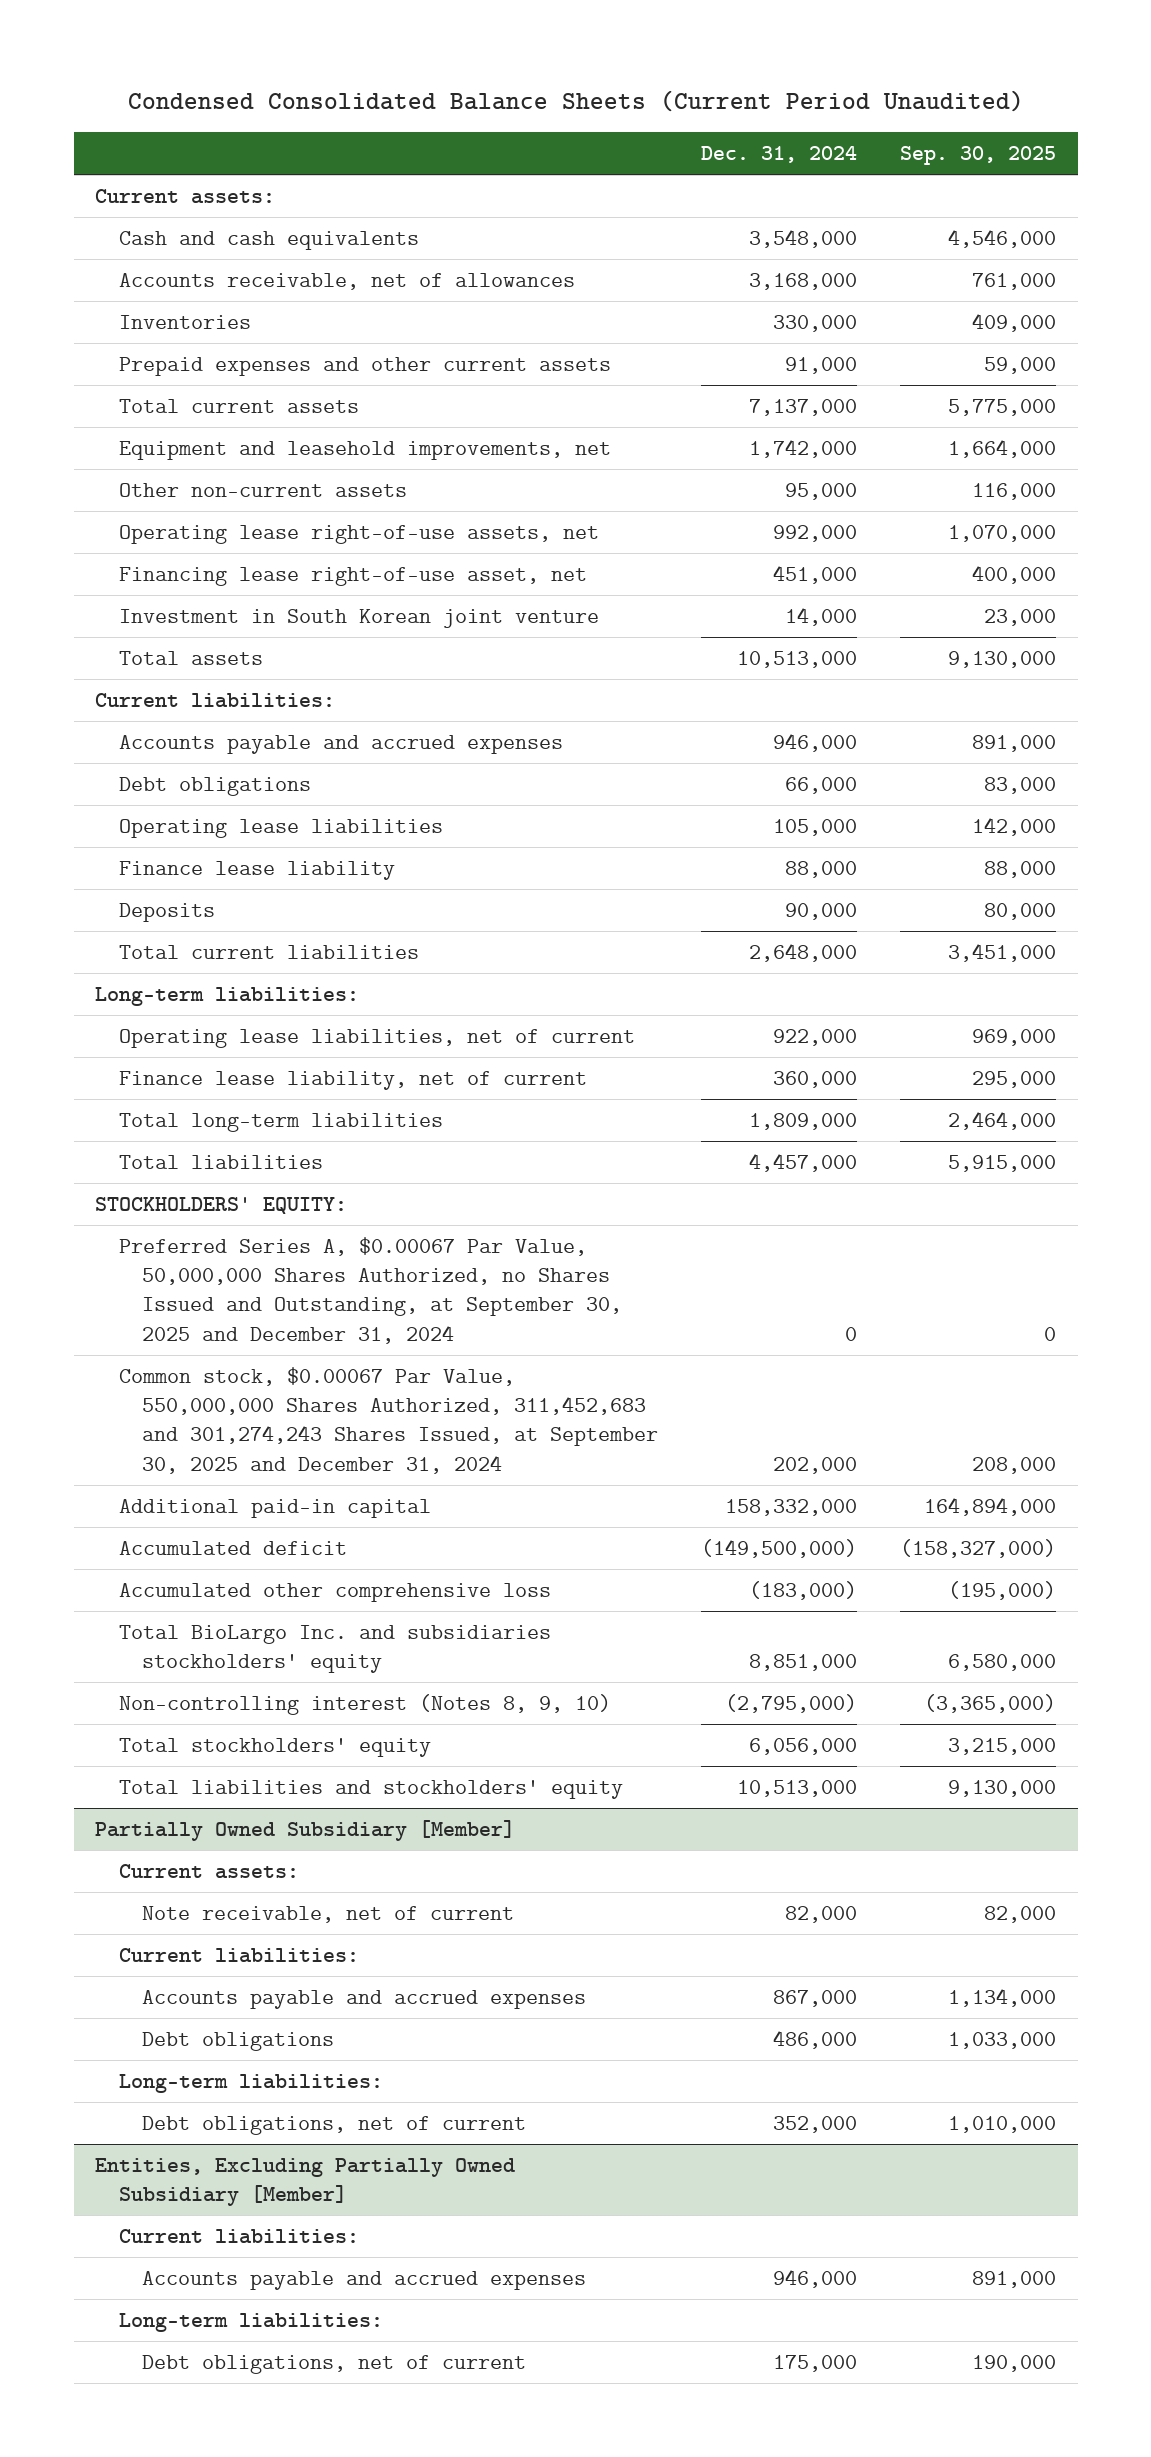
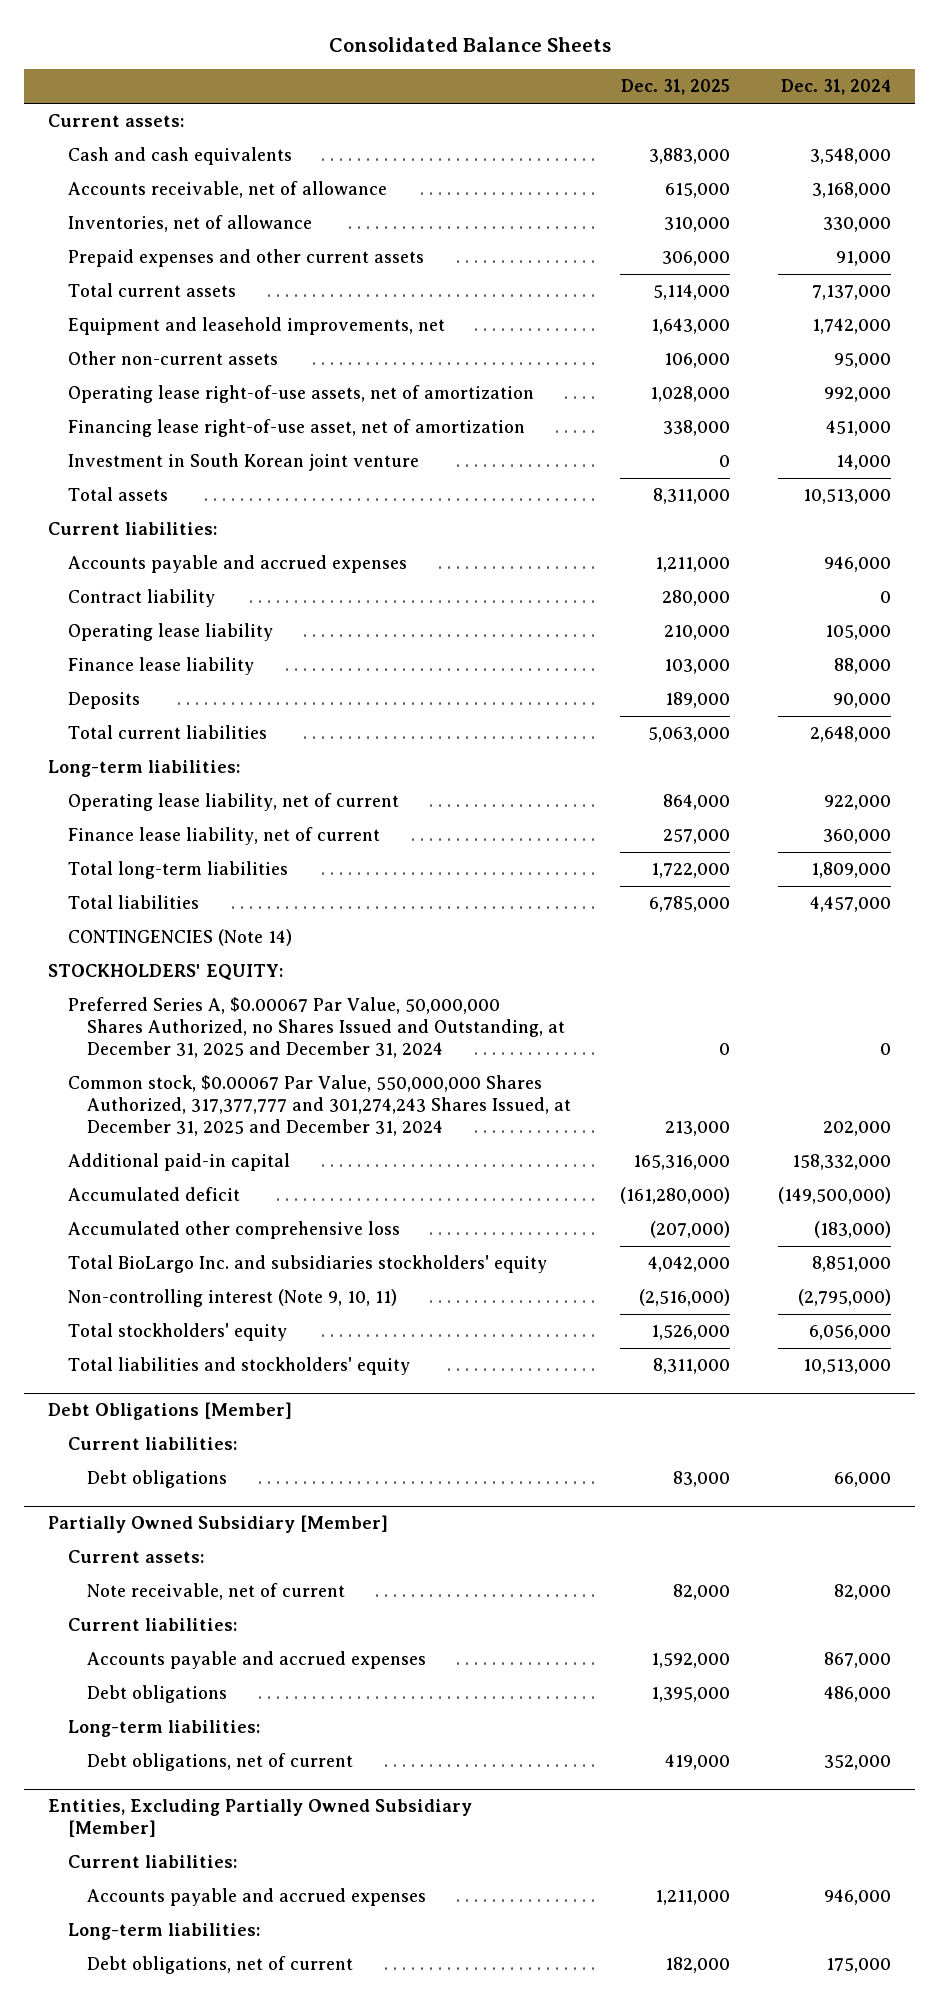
[127,90,1024,113] Condensed Consolidated Balance Sheets (Current Period Unaudited) -> [328,36,611,52] Consolidated Balance Sheets
[900,145,1057,165] Sep. 30, 2025 -> none
none -> [620,79,730,96] Dec. 31, 2025
[118,273,575,291] Accounts receivable, net of allowances -> [67,181,387,199] Accounts receivable, net of allowance
[118,315,251,330] Inventories -> [67,215,312,233] Inventories, net of allowance
[118,525,599,545] Operating lease right-of-use assets, net -> [67,385,534,404] Operating lease right-of-use assets, net of amortization
[118,567,587,587] Financing lease right-of-use asset, net -> [67,419,525,438] Financing lease right-of-use asset, net of amortization
[118,777,311,797] Debt obligations -> none
none -> [67,589,215,608] Contract liability
[118,819,443,839] Operating lease liabilities -> [67,623,273,642] Operating lease liability
[118,1029,635,1049] Operating lease liabilities, net of current -> [67,793,399,812] Operating lease liability, net of current
none -> [67,929,292,947] CONTINGENCIES (Note 14)
[118,1237,623,1344] Preferred Series A, $0.00067 Par Value, 50,000,000 Shares Authorized, no Shares Issued and Outstanding, at September 30, 2025 and December 31, 2024 -> [67,997,566,1059] Preferred Series A, $0.00067 Par Value, 50,000,000 Shares Authorized, no Shares Issued and Outstanding, at December 31, 2025 and December 31, 2024
[118,1367,659,1474] Common stock, $0.00067 Par Value, 550,000,000 Shares Authorized, 311,452,683 and 301,274,243 Shares Issued, at September 30, 2025 and December 31, 2024 -> [67,1075,572,1137] Common stock, $0.00067 Par Value, 550,000,000 Shares Authorized, 317,377,777 and 301,274,243 Shares Issued, at December 31, 2025 and December 31, 2024
[118,1694,611,1716] Non-controlling interest (Notes 8, 9, 10) -> [67,1289,397,1308] Non-controlling interest (Note 9, 10, 11)
none -> [48,1402,293,1421] Debt Obligations [Member]
none -> [67,1437,237,1451] Current liabilities:
none -> [87,1470,228,1489] Debt obligations

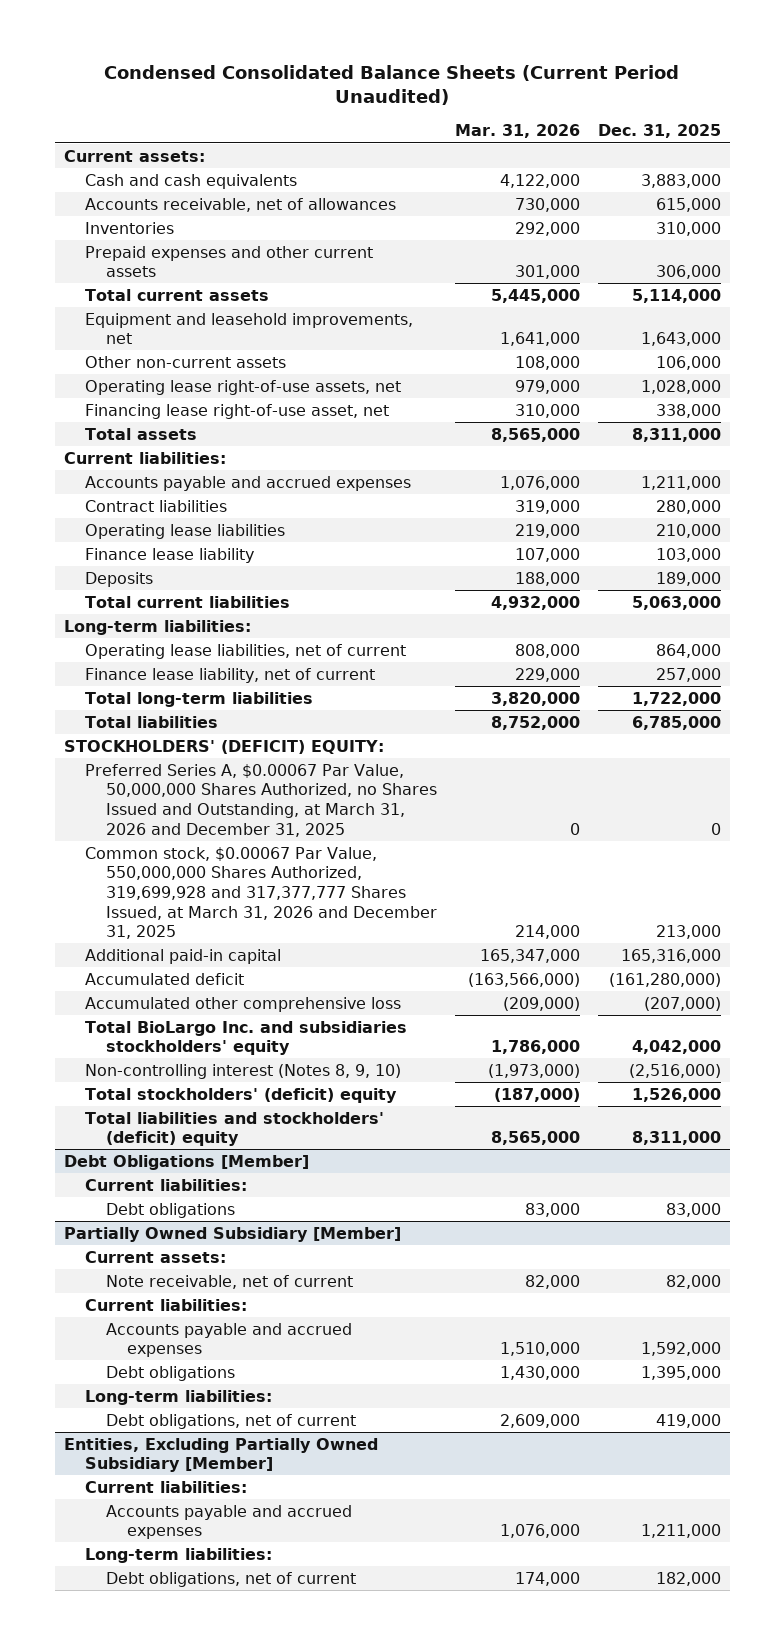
[328,36,611,52] Consolidated Balance Sheets -> [104,64,680,106] Condensed Consolidated Balance Sheets (Current Period Unaudited)
[781,79,892,96] Dec. 31, 2024 -> none
none -> [454,124,580,139] Mar. 31, 2026
[67,181,387,199] Accounts receivable, net of allowance -> [84,197,396,212] Accounts receivable, net of allowances
[67,215,312,233] Inventories, net of allowance -> [84,221,174,234] Inventories
[67,453,419,472] Investment in South Korean joint venture -> none
[67,385,534,404] Operating lease right-of-use assets, net of amortization -> [84,379,401,395] Operating lease right-of-use assets, net
[67,419,525,438] Financing lease right-of-use asset, net of amortization -> [84,403,389,419] Financing lease right-of-use asset, net
[67,589,215,608] Contract liability -> [84,499,227,512] Contract liabilities
[67,623,273,642] Operating lease liability -> [84,523,285,539] Operating lease liabilities
[67,793,399,812] Operating lease liability, net of current -> [84,643,406,659] Operating lease liabilities, net of current
[67,929,292,947] CONTINGENCIES (Note 14) -> none
[48,964,284,981] STOCKHOLDERS' EQUITY: -> [63,739,384,754] STOCKHOLDERS' (DEFICIT) EQUITY:
[67,997,566,1059] Preferred Series A, $0.00067 Par Value, 50,000,000 Shares Authorized, no Shares Issued and Outstanding, at December 31, 2025 and December 31, 2024 -> [84,763,437,837] Preferred Series A, $0.00067 Par Value, 50,000,000 Shares Authorized, no Shares Issued and Outstanding, at March 31, 2026 and December 31, 2025
[67,1075,572,1137] Common stock, $0.00067 Par Value, 550,000,000 Shares Authorized, 317,377,777 and 301,274,243 Shares Issued, at December 31, 2025 and December 31, 2024 -> [84,846,437,940] Common stock, $0.00067 Par Value, 550,000,000 Shares Authorized, 319,699,928 and 317,377,777 Shares Issued, at March 31, 2026 and December 31, 2025
[67,1289,397,1308] Non-controlling interest (Note 9, 10, 11) -> [84,1063,401,1079] Non-controlling interest (Notes 8, 9, 10)
[67,1323,287,1342] Total stockholders' equity -> [84,1087,397,1103] Total stockholders' (deficit) equity
[67,1357,410,1376] Total liabilities and stockholders' equity -> [84,1111,384,1147] Total liabilities and stockholders' (deficit) equity

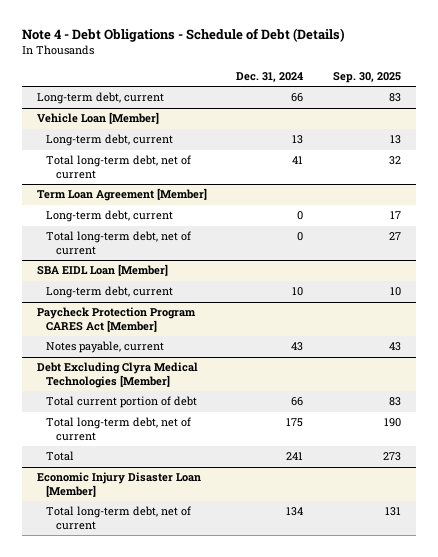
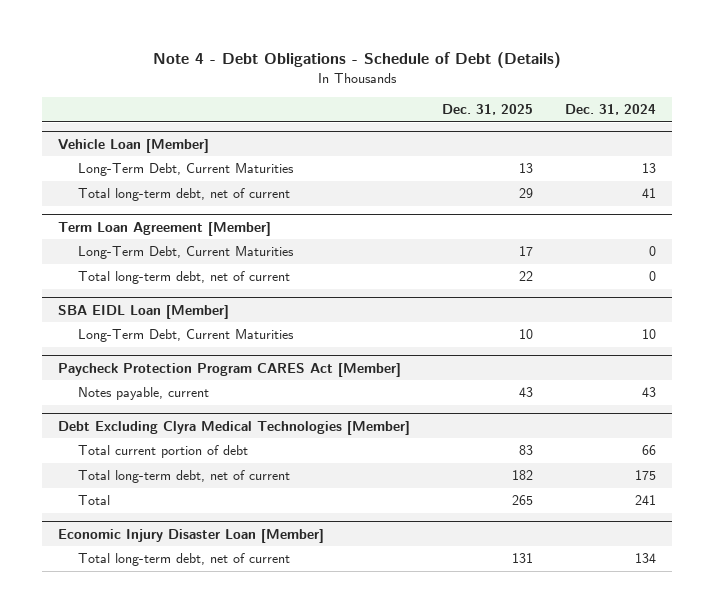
[333,71,402,83] Sep. 30, 2025 -> none
none -> [442,104,534,116] Dec. 31, 2025
[36,92,164,105] Long-term debt, current -> none
[46,134,174,147] Long-term debt, current -> [77,163,294,177] Long-Term Debt, Current Maturities
[46,210,174,223] Long-term debt, current -> [77,246,294,260] Long-Term Debt, Current Maturities
[46,286,174,299] Long-term debt, current -> [77,329,294,343] Long-Term Debt, Current Maturities

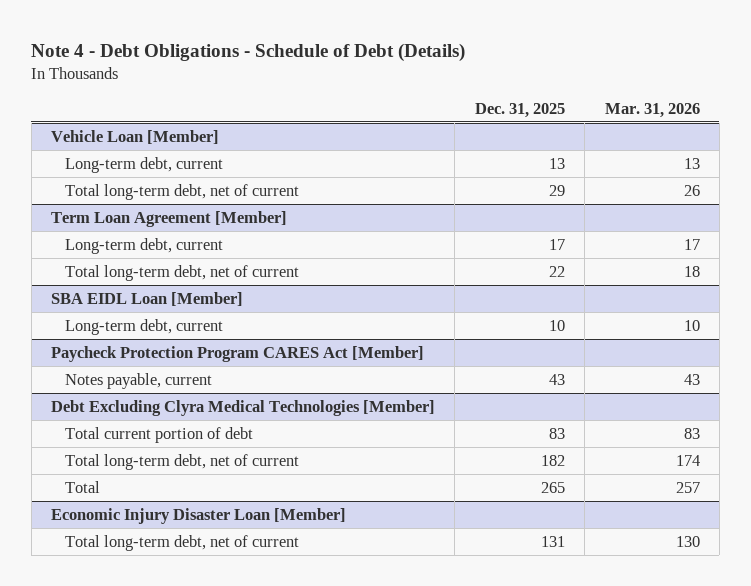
[564,104,656,116] Dec. 31, 2024 -> none
none -> [604,102,700,118] Mar. 31, 2026
[77,163,294,177] Long-Term Debt, Current Maturities -> [65,156,224,173] Long-term debt, current
[77,246,294,260] Long-Term Debt, Current Maturities -> [65,237,224,254] Long-term debt, current
[77,329,294,343] Long-Term Debt, Current Maturities -> [65,318,224,335] Long-term debt, current

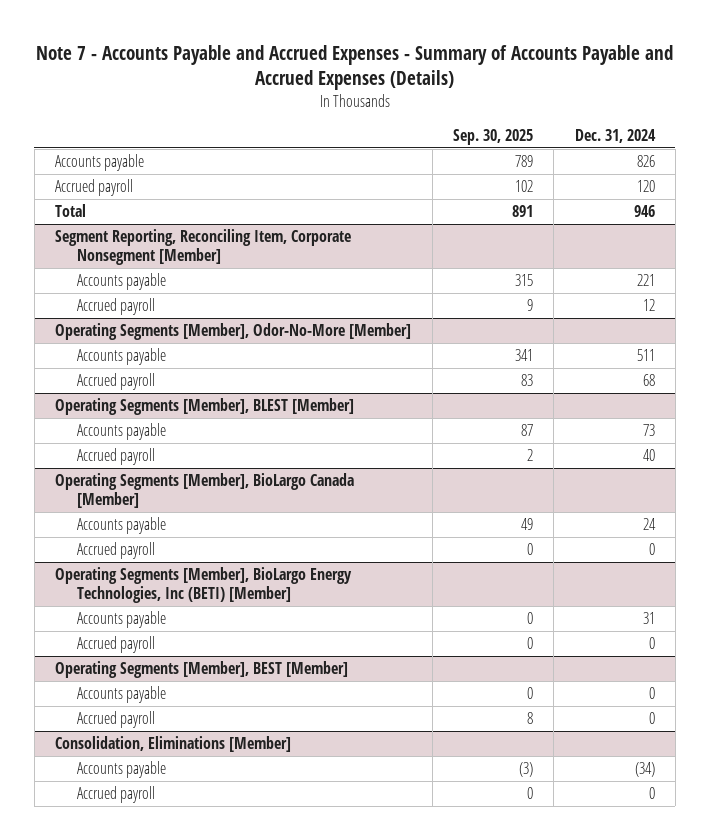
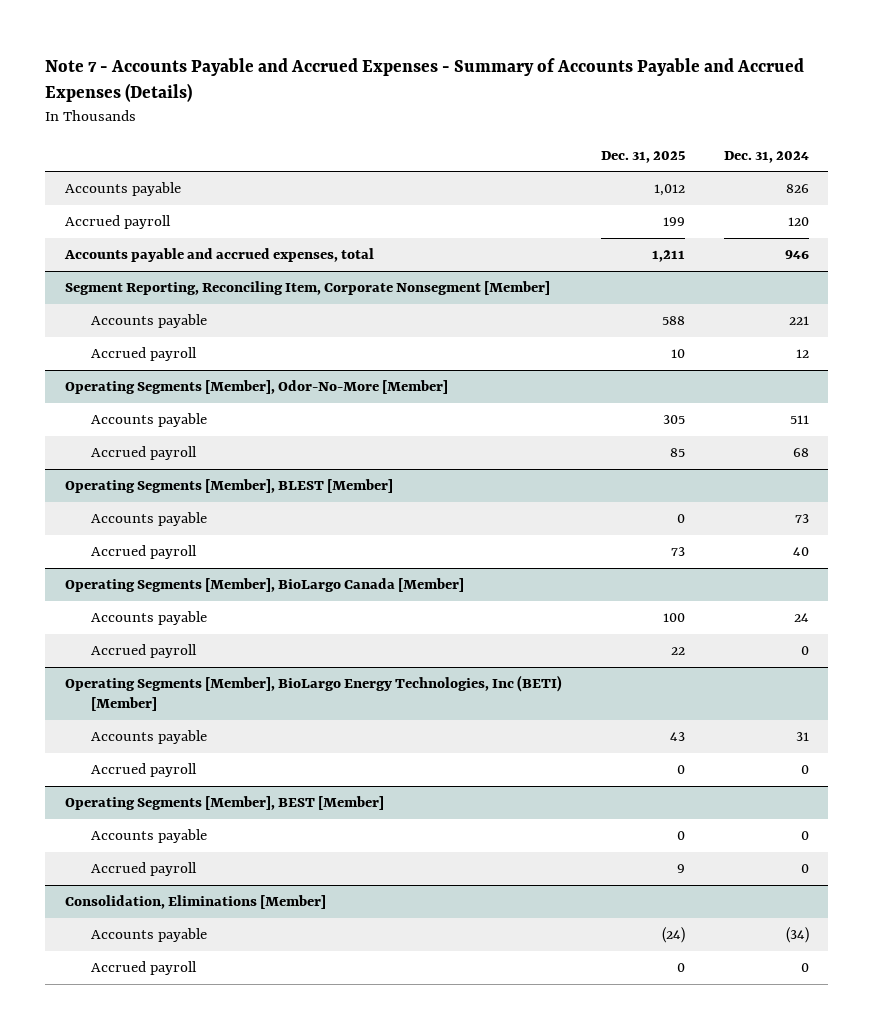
[452,128,533,145] Sep. 30, 2025 -> none
none -> [600,150,685,163] Dec. 31, 2025
[55,204,87,218] Total -> [63,248,374,263] Accounts payable and accrued expenses, total

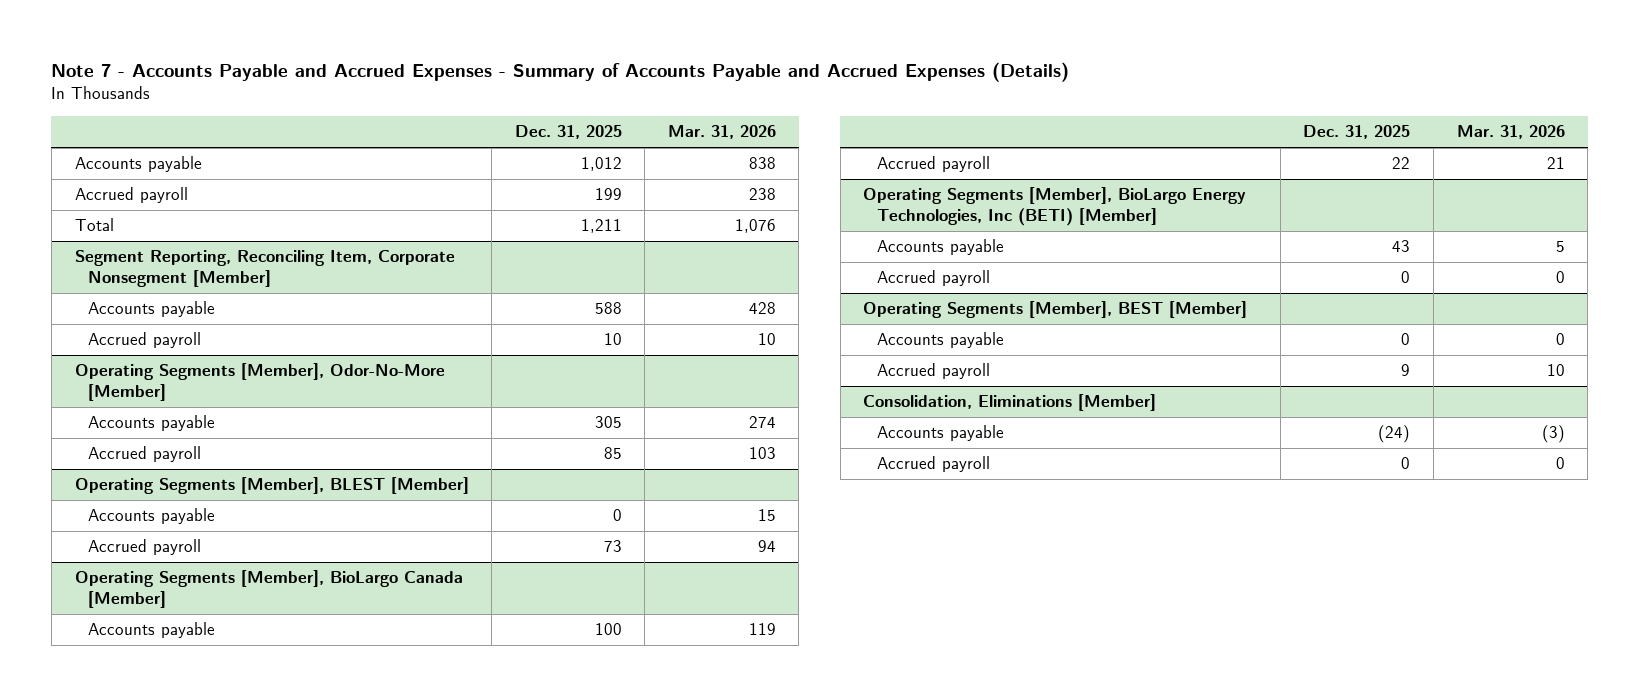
[723,150,809,163] Dec. 31, 2024 -> none
none -> [667,125,776,140] Mar. 31, 2026
[63,248,374,263] Accounts payable and accrued expenses, total -> [74,218,114,232] Total

